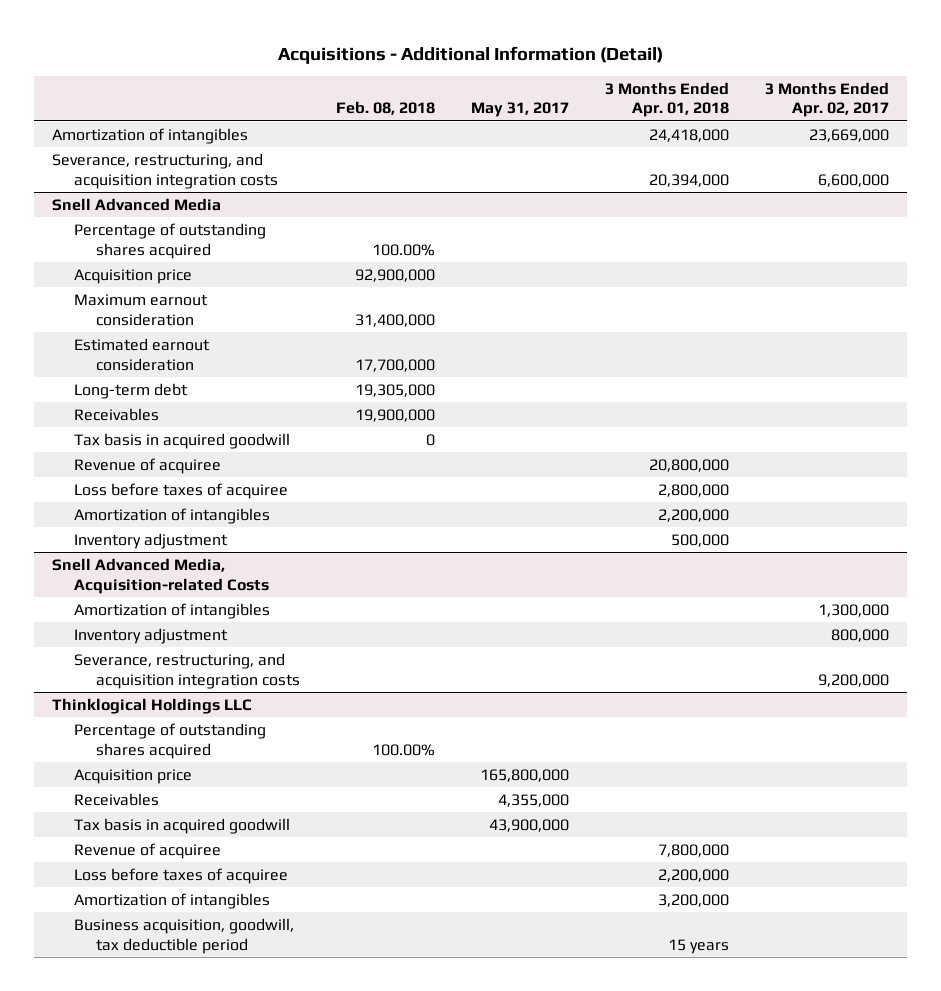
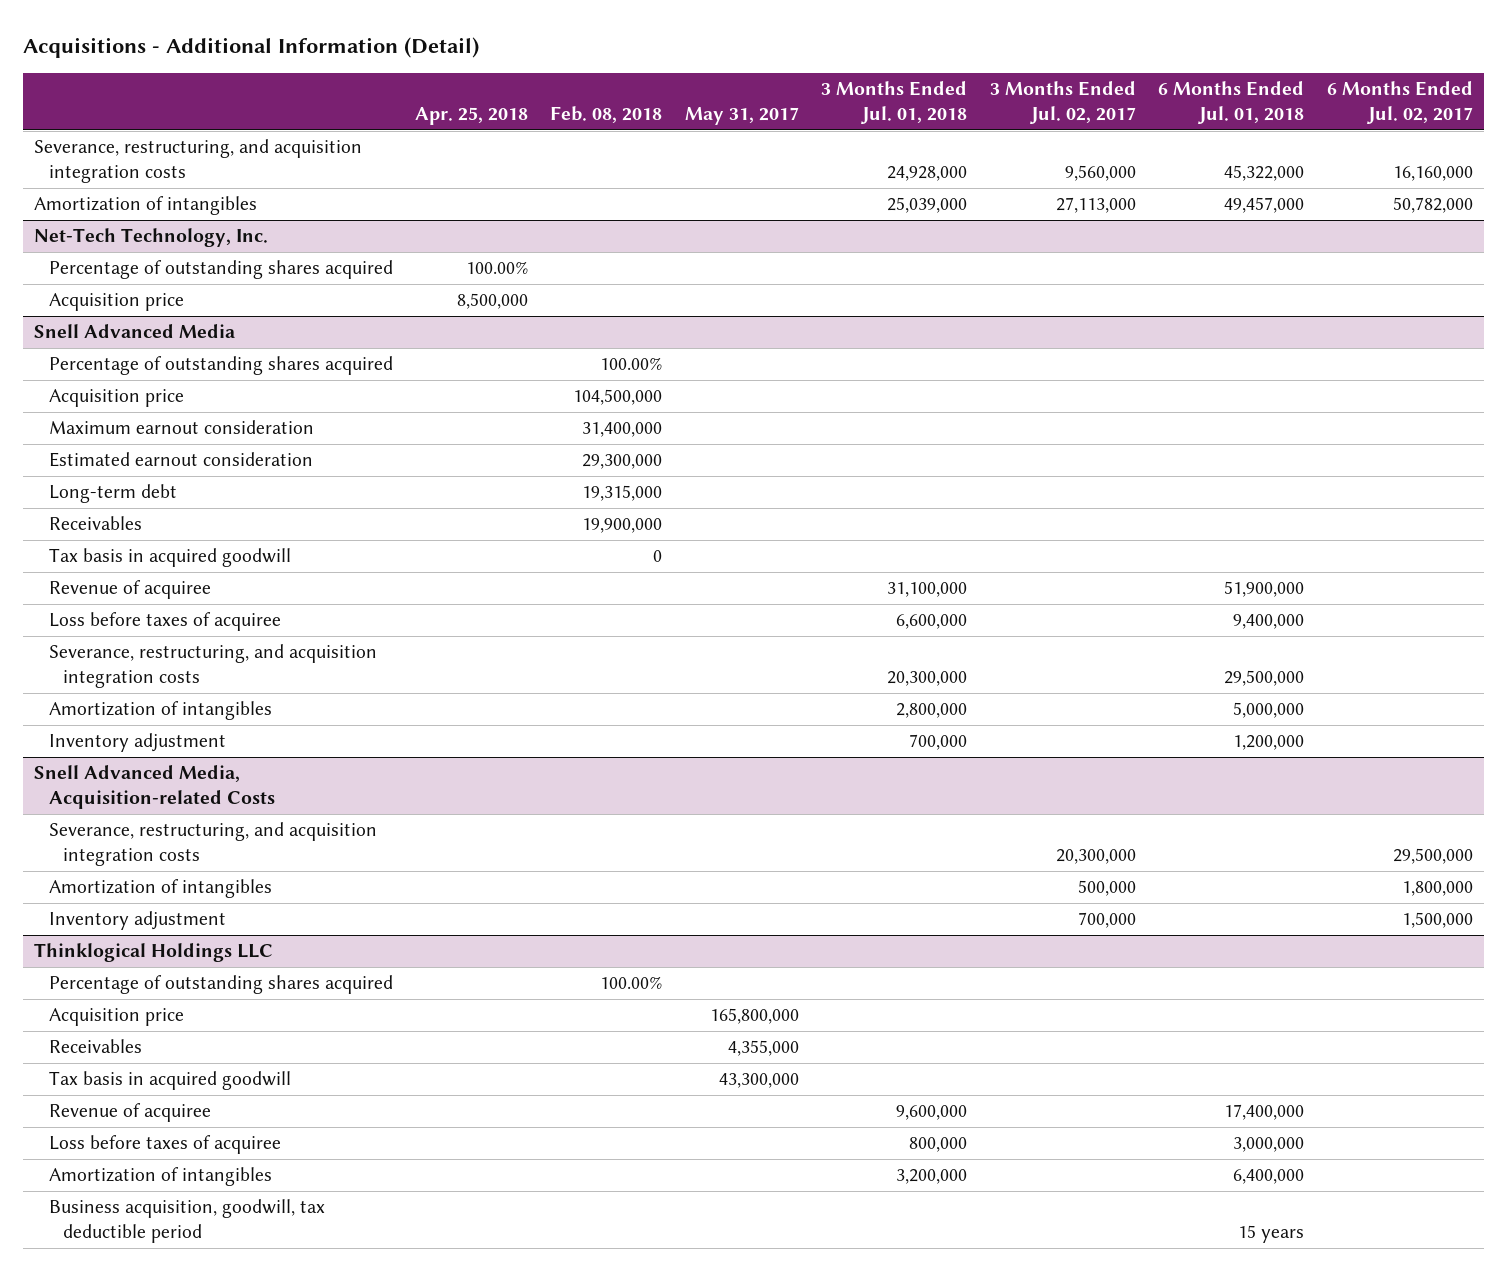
[604,81,729,118] 3 Months Ended Apr. 01, 2018 -> none
[764,81,889,118] 3 Months Ended Apr. 02, 2017 -> none
none -> [415,106,529,125] Apr. 25, 2018
none -> [821,81,968,124] 3 Months Ended Jul. 01, 2018
none -> [989,81,1136,124] 3 Months Ended Jul. 02, 2017
none -> [1158,81,1305,124] 6 Months Ended Jul. 01, 2018
none -> [1326,81,1473,124] 6 Months Ended Jul. 02, 2017
[52,127,249,144] Amortization of intangibles -> [34,196,258,216] Amortization of intangibles
none -> [34,228,269,248] Net-Tech Technology, Inc.
none -> [48,260,393,280] Percentage of outstanding shares acquired
none -> [48,293,184,312] Acquisition price
[354,268,435,282] 92,900,000 -> [573,389,663,406] 104,500,000
[354,358,435,372] 17,700,000 -> [582,454,663,470] 29,300,000
[354,383,435,397] 19,305,000 -> [582,485,663,502] 19,315,000
none -> [48,644,377,689] Severance, restructuring, and acquisition integration costs
[74,652,300,689] Severance, restructuring, and acquisition integration costs -> [48,822,377,867] Severance, restructuring, and acquisition integration costs
[488,818,569,832] 43,900,000 -> [718,1073,799,1089] 43,300,000

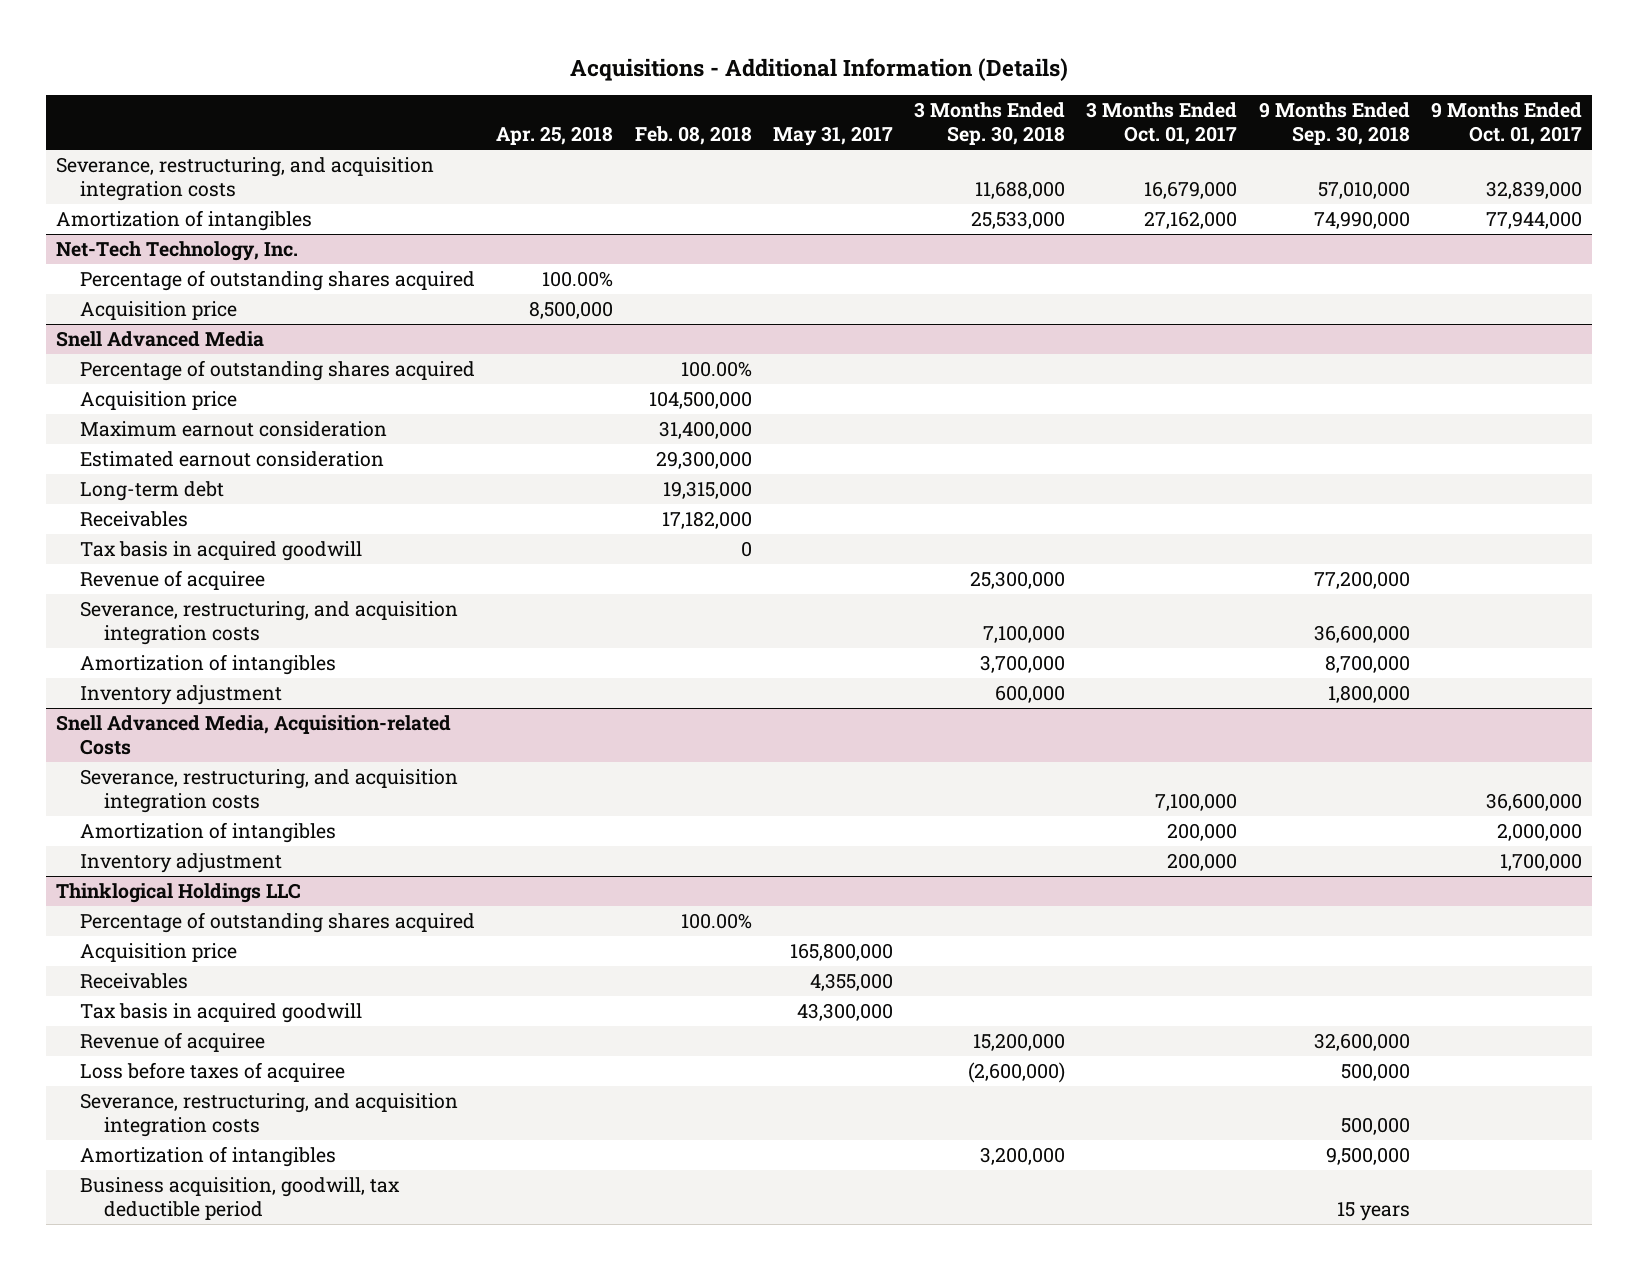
[23,37,480,59] Acquisitions - Additional Information (Detail) -> [570,57,1069,81] Acquisitions - Additional Information (Details)
[821,81,968,124] 3 Months Ended Jul. 01, 2018 -> none
[989,81,1136,124] 3 Months Ended Jul. 02, 2017 -> none
[1158,81,1305,124] 6 Months Ended Jul. 01, 2018 -> none
[1326,81,1473,124] 6 Months Ended Jul. 02, 2017 -> none
none -> [914,102,1066,146] 3 Months Ended Sep. 30, 2018
none -> [1086,102,1238,146] 3 Months Ended Oct. 01, 2017
none -> [1258,102,1410,146] 9 Months Ended Sep. 30, 2018
none -> [1430,102,1582,146] 9 Months Ended Oct. 01, 2017
[582,518,663,534] 19,900,000 -> [661,511,752,530] 17,182,000
[48,612,281,632] Loss before taxes of acquiree -> none
none -> [80,1093,459,1138] Severance, restructuring, and acquisition integration costs

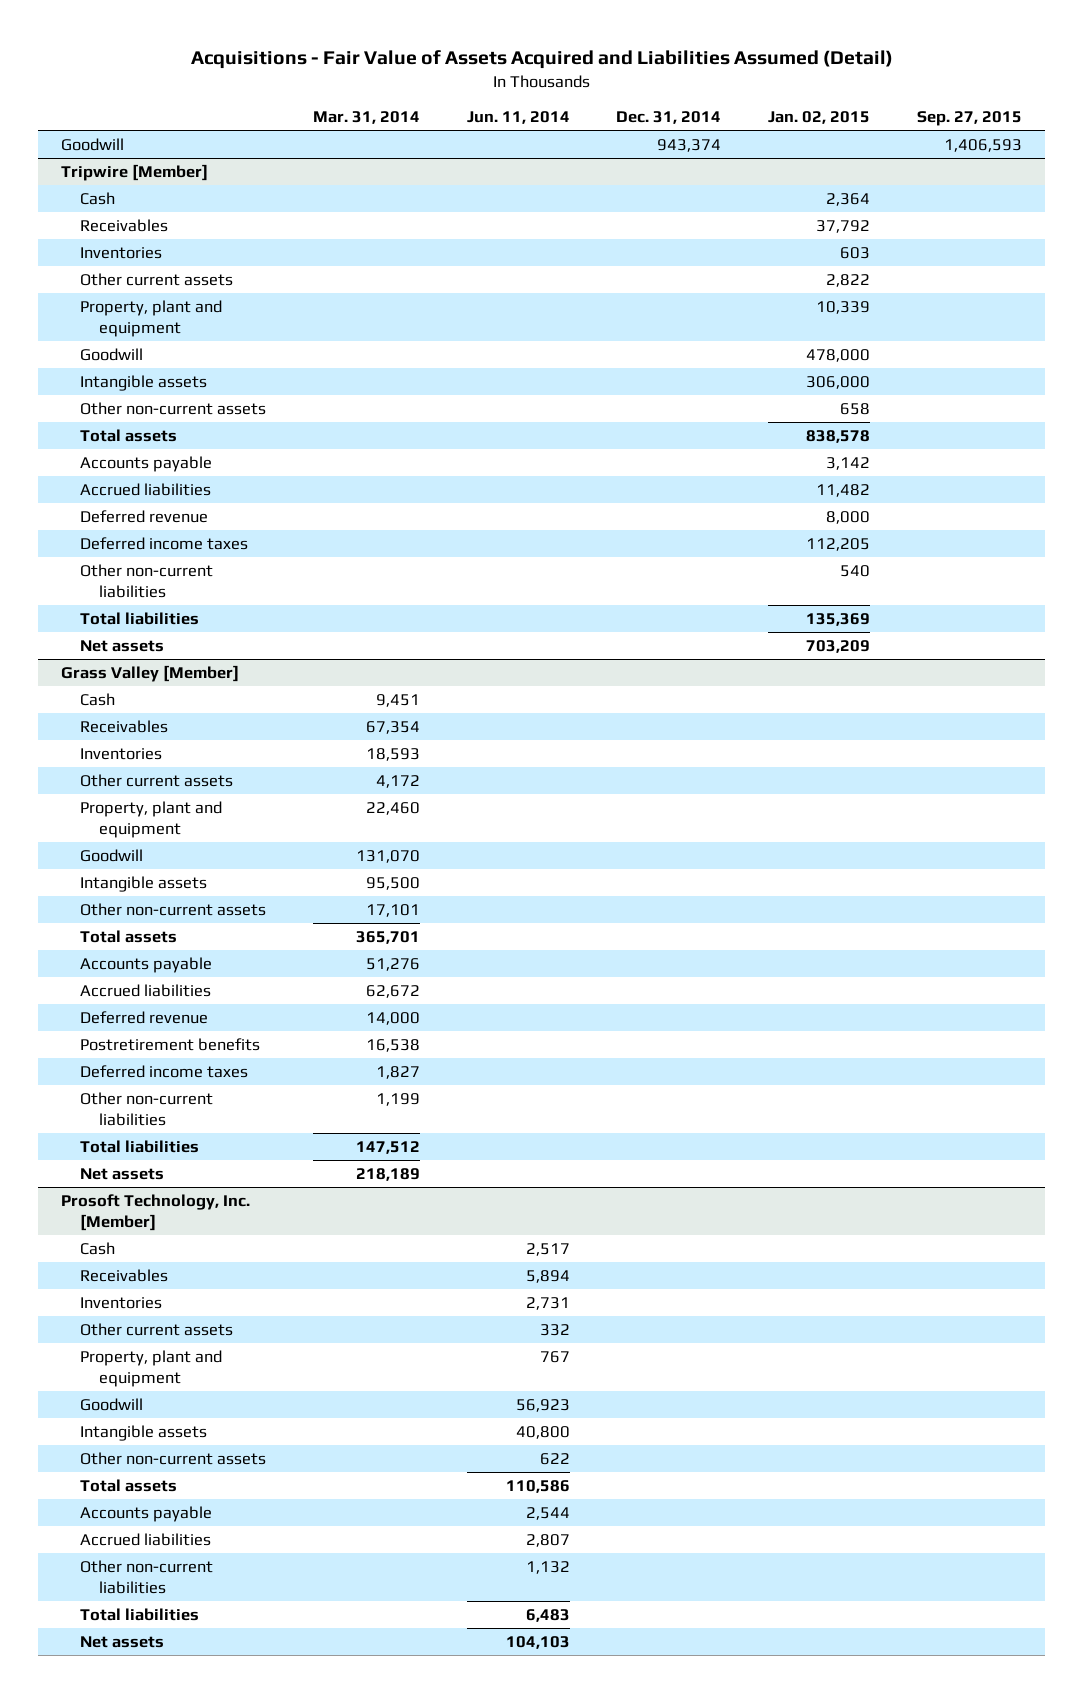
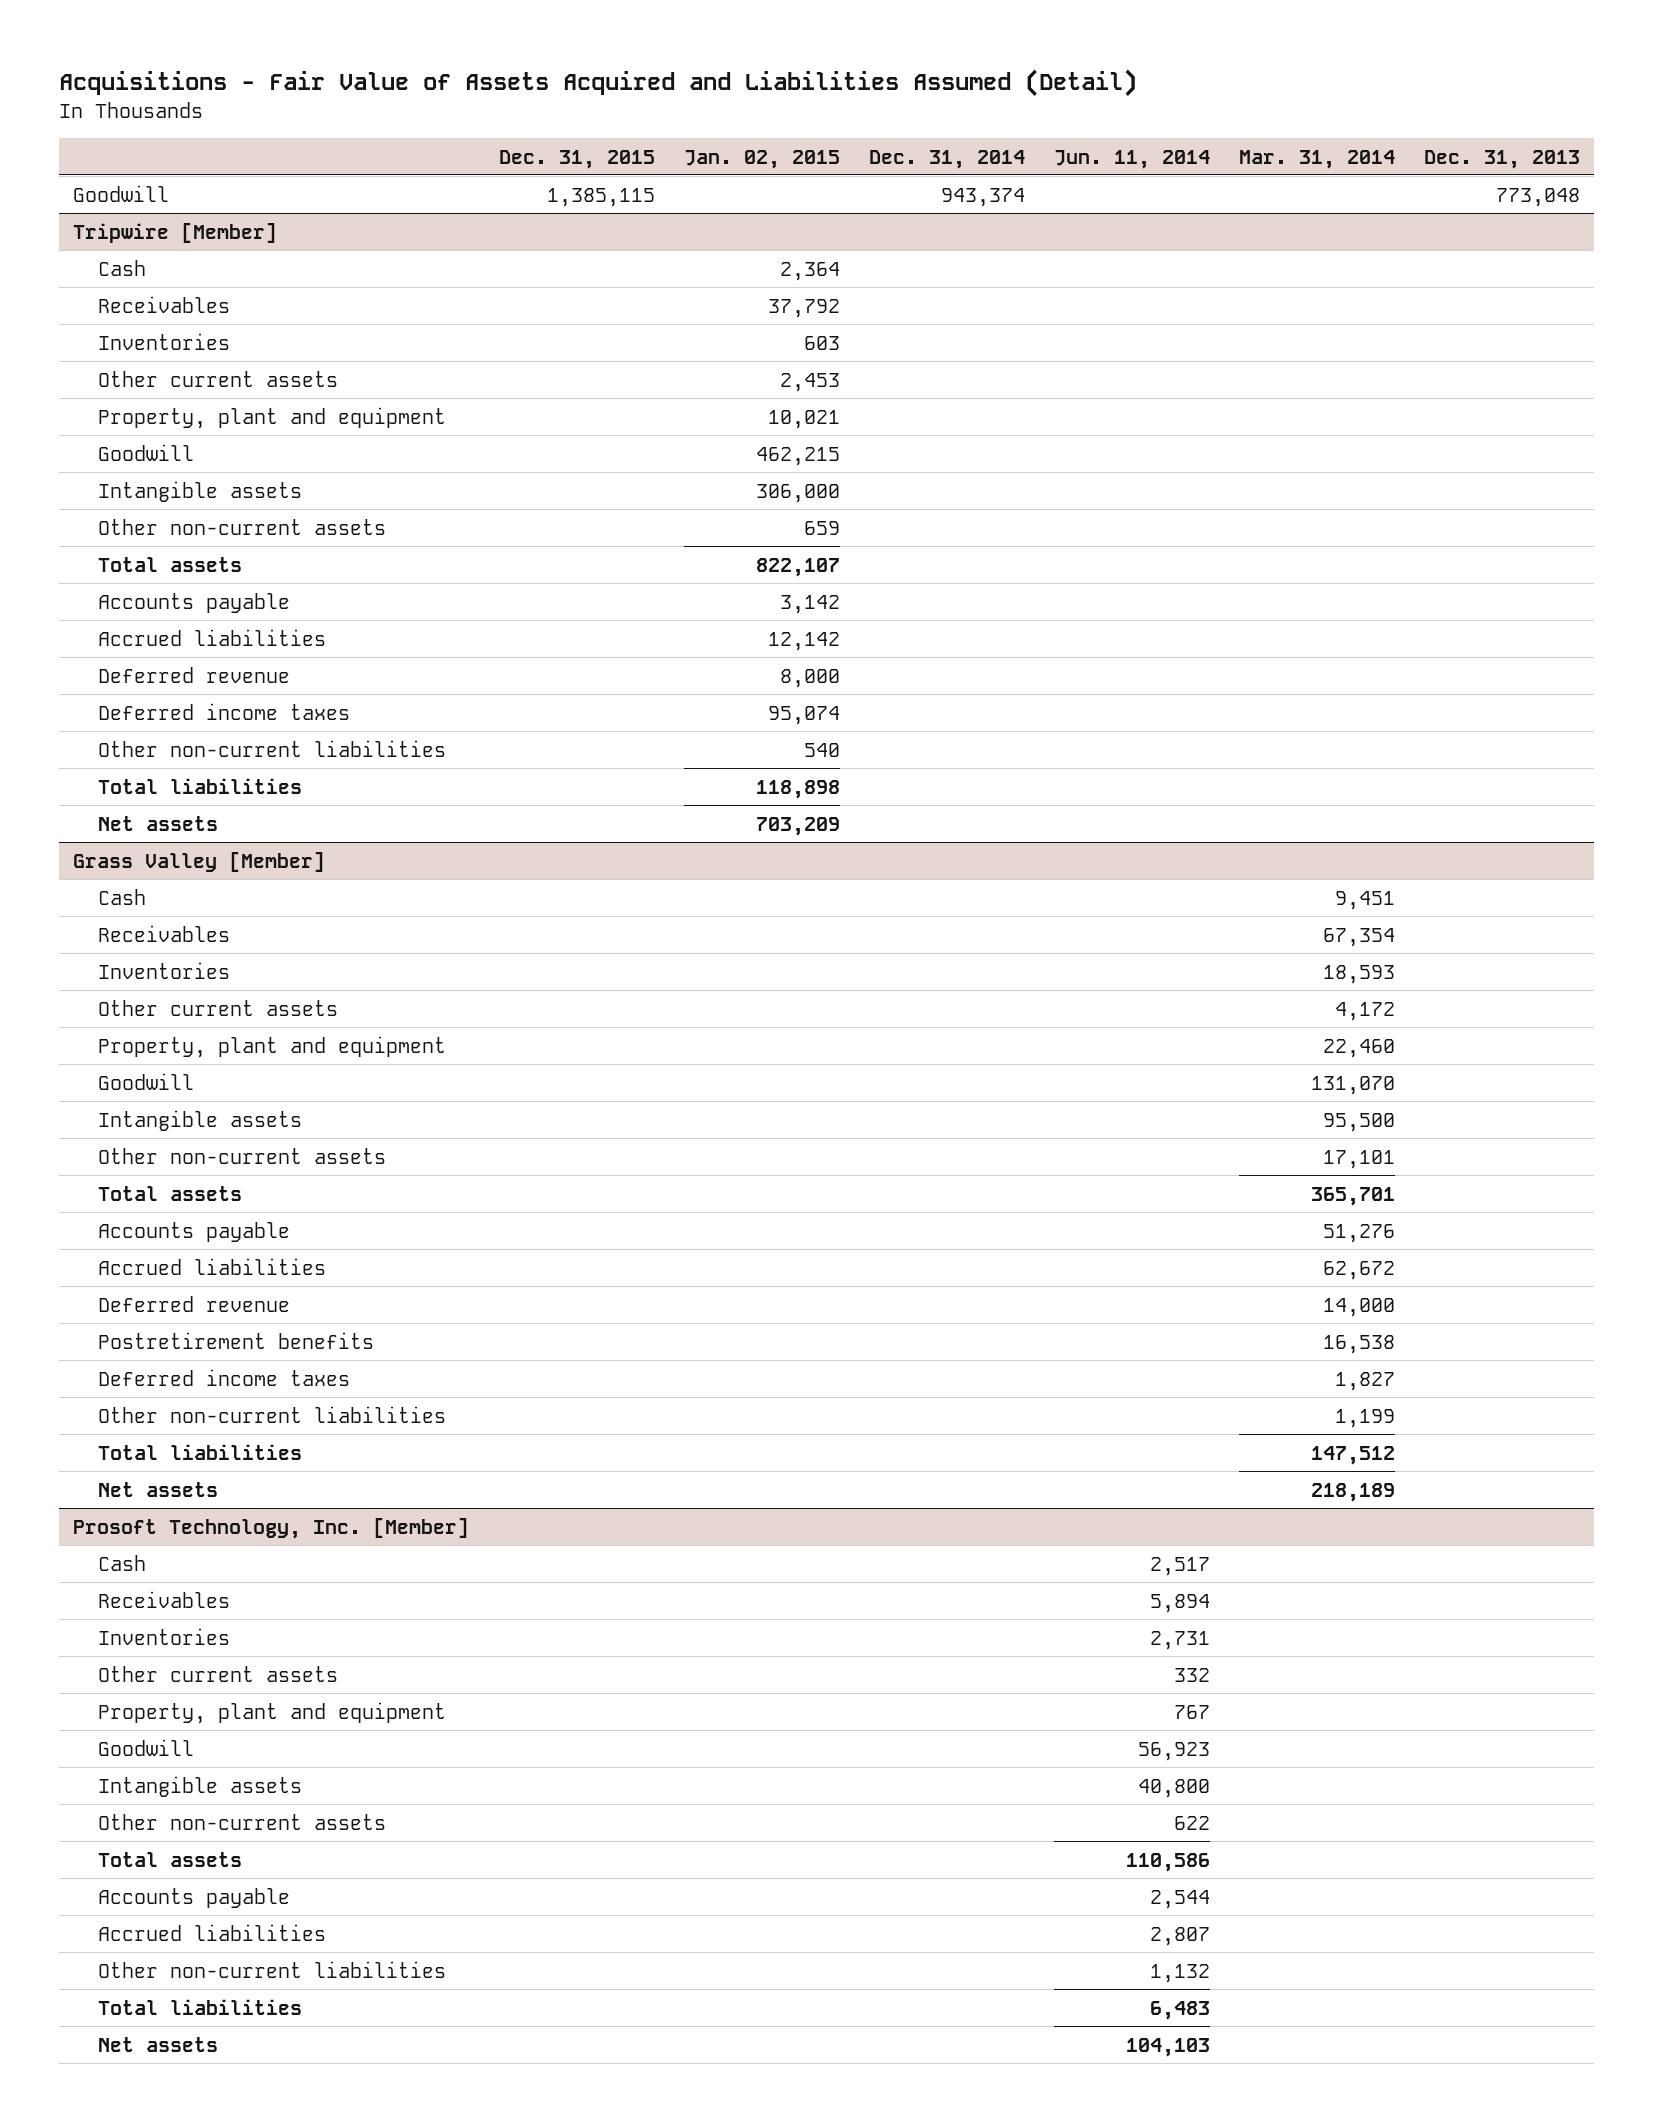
[916,111,1022,127] Sep. 27, 2015 -> none
none -> [498,149,655,169] Dec. 31, 2015
none -> [1423,149,1580,169] Dec. 31, 2013
[826,273,871,287] 2,822 -> [779,372,840,392] 2,453
[816,300,871,314] 10,339 -> [767,409,840,429] 10,021
[806,348,871,362] 478,000 -> [755,446,840,466] 462,215
[840,402,871,415] 658 -> [803,520,840,535] 659
[806,429,871,443] 838,578 -> [755,557,840,577] 822,107
[816,483,871,497] 11,482 -> [767,631,840,651] 12,142
[806,537,871,551] 112,205 -> [767,705,840,725] 95,074
[806,612,871,626] 135,369 -> [755,779,840,799] 118,898

